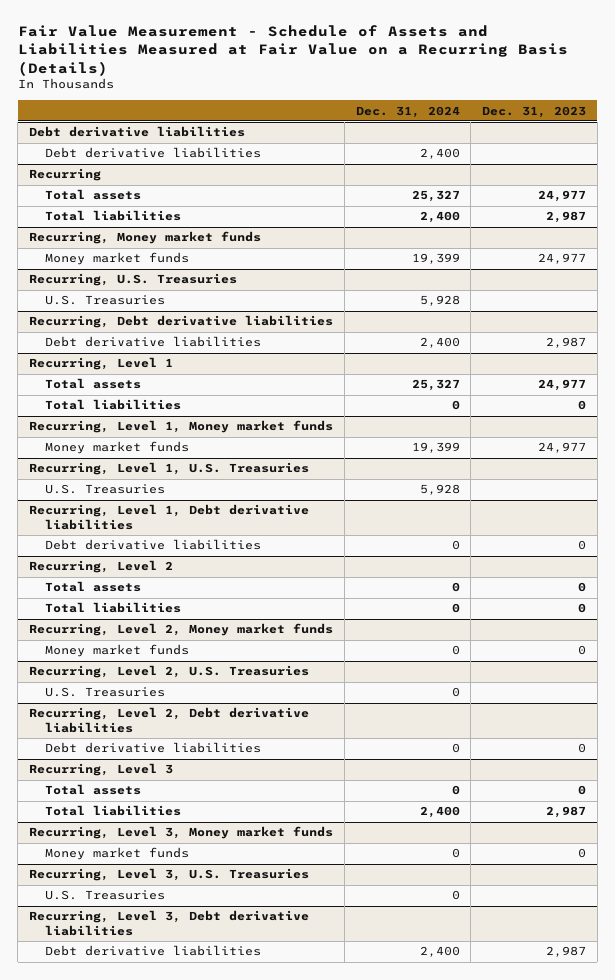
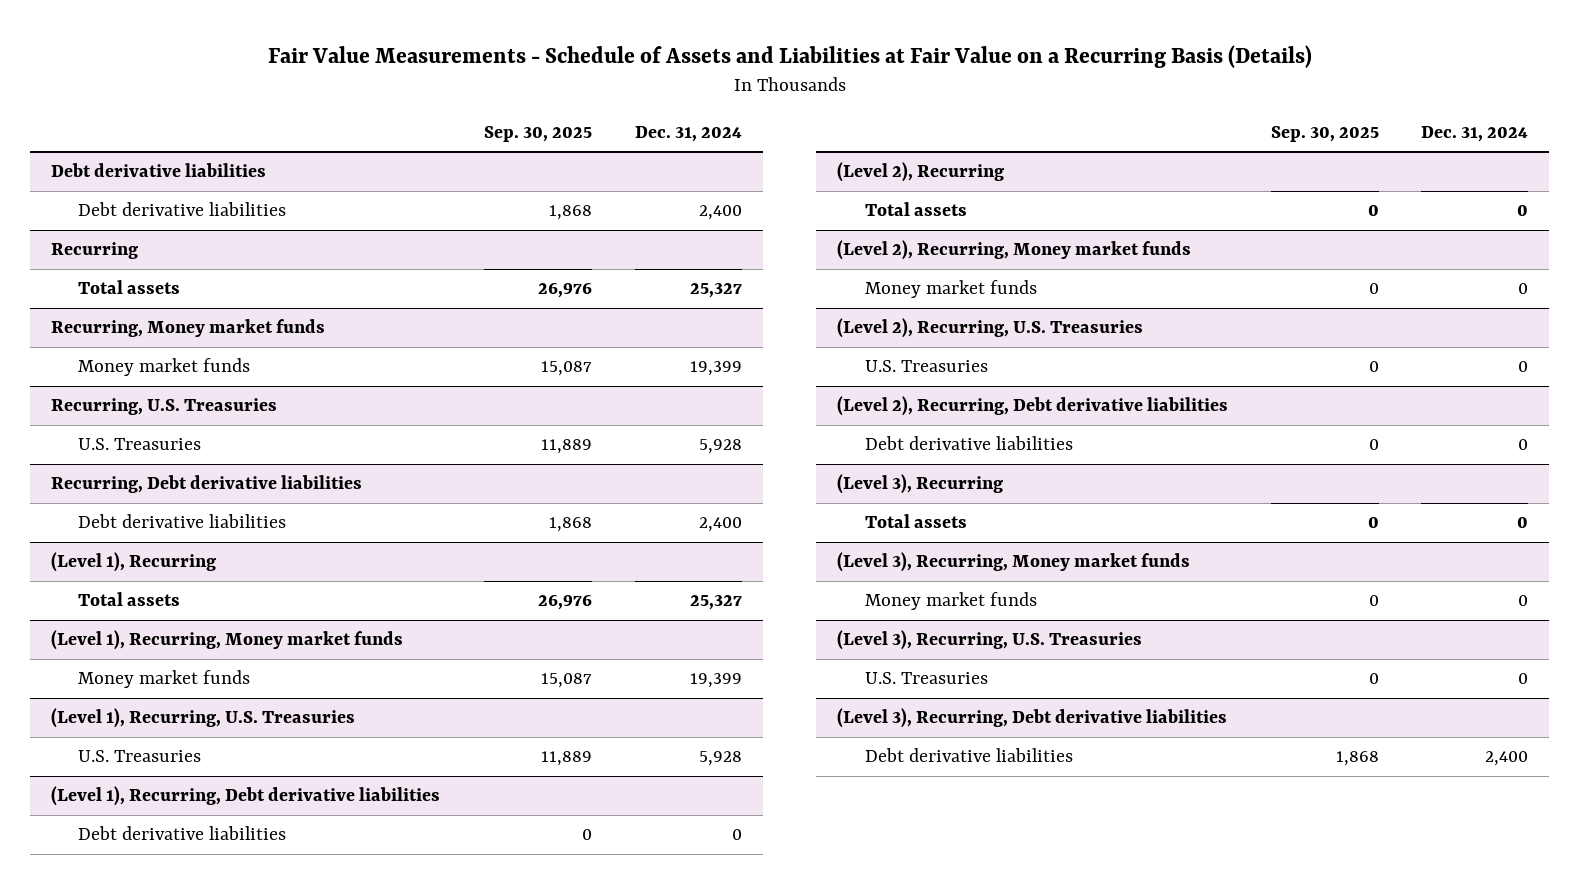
[17,25,568,76] Fair Value Measurement - Schedule of Assets and Liabilities Measured at Fair Value on a Recurring Basis (Details) -> [267,44,1312,68] Fair Value Measurements - Schedule of Assets and Liabilities at Fair Value on a Recurring Basis (Details)
[482,105,587,118] Dec. 31, 2023 -> none
none -> [484,125,593,142] Sep. 30, 2025
[44,210,181,222] Total liabilities -> none
[29,357,174,371] Recurring, Level 1 -> [51,552,217,573] (Level 1), Recurring
[44,399,181,411] Total liabilities -> none
[29,420,334,434] Recurring, Level 1, Money market funds -> [51,630,404,651] (Level 1), Recurring, Money market funds
[29,462,310,476] Recurring, Level 1, U.S. Treasuries -> [51,708,356,729] (Level 1), Recurring, U.S. Treasuries
[29,504,310,531] Recurring, Level 1, Debt derivative liabilities -> [51,786,441,807] (Level 1), Recurring, Debt derivative liabilities
[29,560,174,574] Recurring, Level 2 -> [837,162,1005,183] (Level 2), Recurring
[44,602,181,614] Total liabilities -> none
[29,623,334,637] Recurring, Level 2, Money market funds -> [837,240,1192,261] (Level 2), Recurring, Money market funds
[29,665,310,679] Recurring, Level 2, U.S. Treasuries -> [837,318,1144,339] (Level 2), Recurring, U.S. Treasuries
[29,707,310,734] Recurring, Level 2, Debt derivative liabilities -> [837,396,1229,417] (Level 2), Recurring, Debt derivative liabilities
[29,763,174,777] Recurring, Level 3 -> [837,474,1004,495] (Level 3), Recurring
[44,805,181,817] Total liabilities -> none
[29,826,334,840] Recurring, Level 3, Money market funds -> [837,552,1191,573] (Level 3), Recurring, Money market funds
[29,868,310,882] Recurring, Level 3, U.S. Treasuries -> [837,630,1143,651] (Level 3), Recurring, U.S. Treasuries
[29,910,310,937] Recurring, Level 3, Debt derivative liabilities -> [837,708,1228,729] (Level 3), Recurring, Debt derivative liabilities

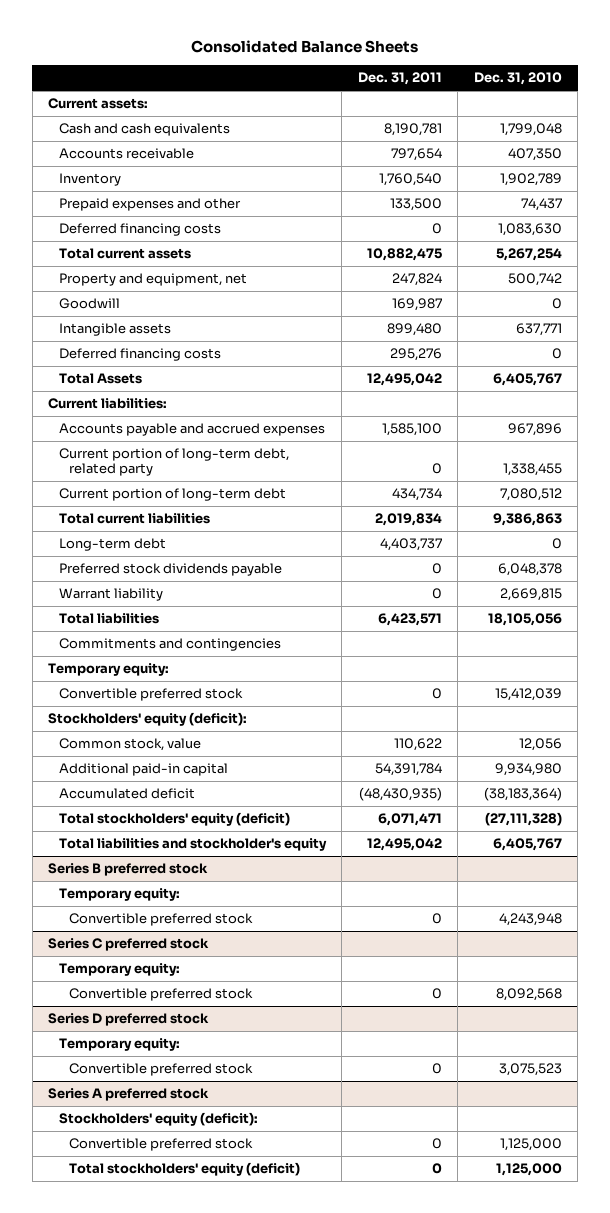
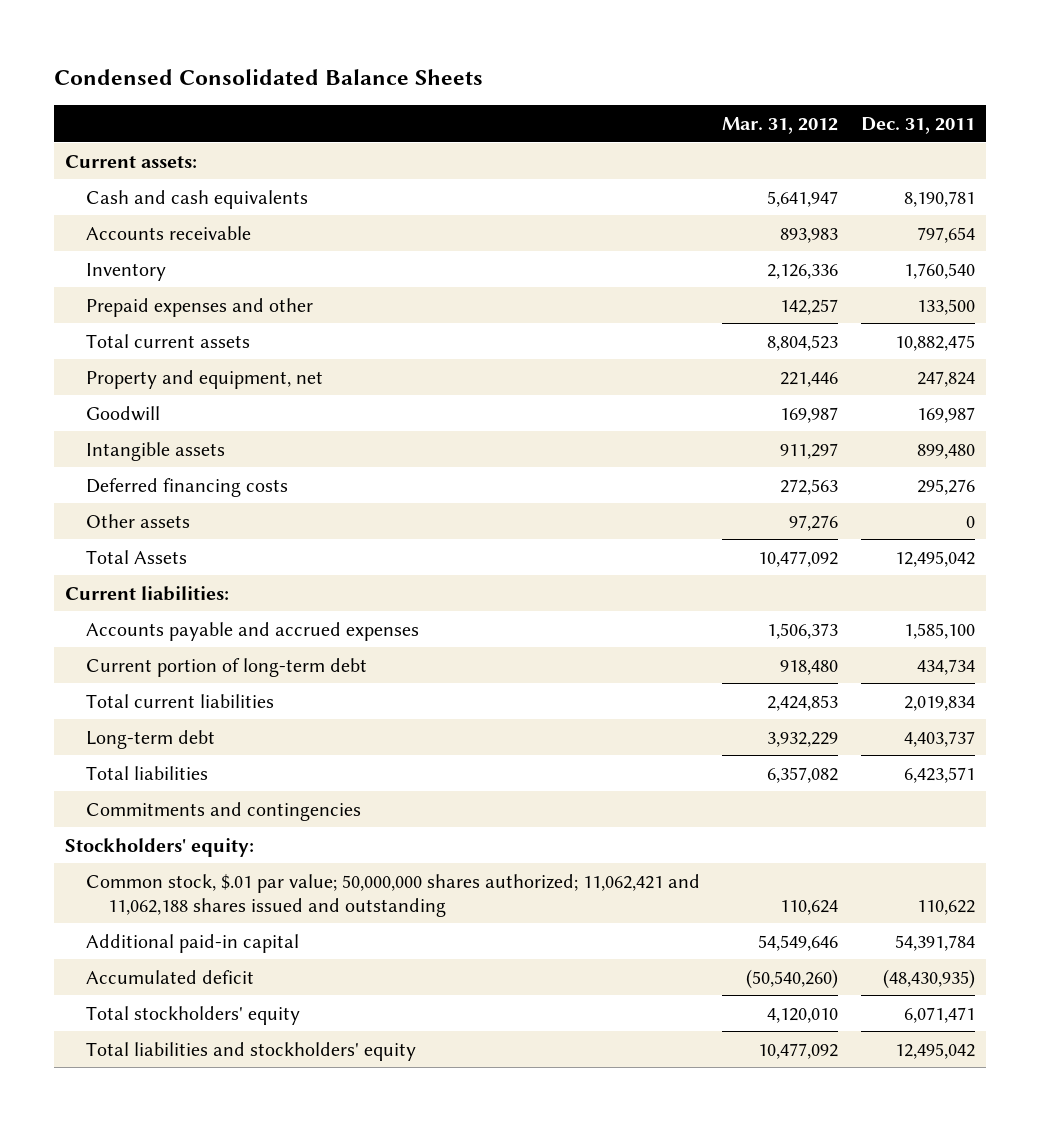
[190,40,418,54] Consolidated Balance Sheets -> [54,69,484,86] Condensed Consolidated Balance Sheets
[473,72,562,86] Dec. 31, 2010 -> none
none -> [722,116,839,134] Mar. 31, 2012
[58,223,221,237] Deferred financing costs -> none
none -> [86,513,191,528] Other assets
[58,448,289,477] Current portion of long-term debt, related party -> none
[58,563,282,577] Preferred stock dividends payable -> none
[58,588,163,602] Warrant liability -> none
[48,663,170,677] Temporary equity: -> none
[58,688,243,702] Convertible preferred stock -> none
[48,712,248,727] Stockholders' equity (deficit): -> [65,837,255,857] Stockholders' equity:
[58,738,201,752] Common stock, value -> [86,873,701,917] Common stock, $.01 par value; 50,000,000 shares authorized; 11,062,421 and 11,062,188 shares issued and outstanding
[48,863,209,877] Series B preferred stock -> none
[58,888,180,902] Temporary equity: -> none
[69,913,254,927] Convertible preferred stock -> none
[48,938,210,952] Series C preferred stock -> none
[58,963,180,977] Temporary equity: -> none
[69,988,254,1002] Convertible preferred stock -> none
[48,1013,210,1027] Series D preferred stock -> none
[58,1038,180,1052] Temporary equity: -> none
[69,1063,254,1077] Convertible preferred stock -> none
[48,1088,210,1102] Series A preferred stock -> none
[58,1112,258,1127] Stockholders' equity (deficit): -> none
[69,1138,254,1152] Convertible preferred stock -> none
[69,1162,301,1177] Total stockholders' equity (deficit) -> none
[58,812,290,827] Total stockholders' equity (deficit) -> [86,1005,301,1025] Total stockholders' equity
[58,838,327,852] Total liabilities and stockholder's equity -> [86,1041,417,1061] Total liabilities and stockholders' equity

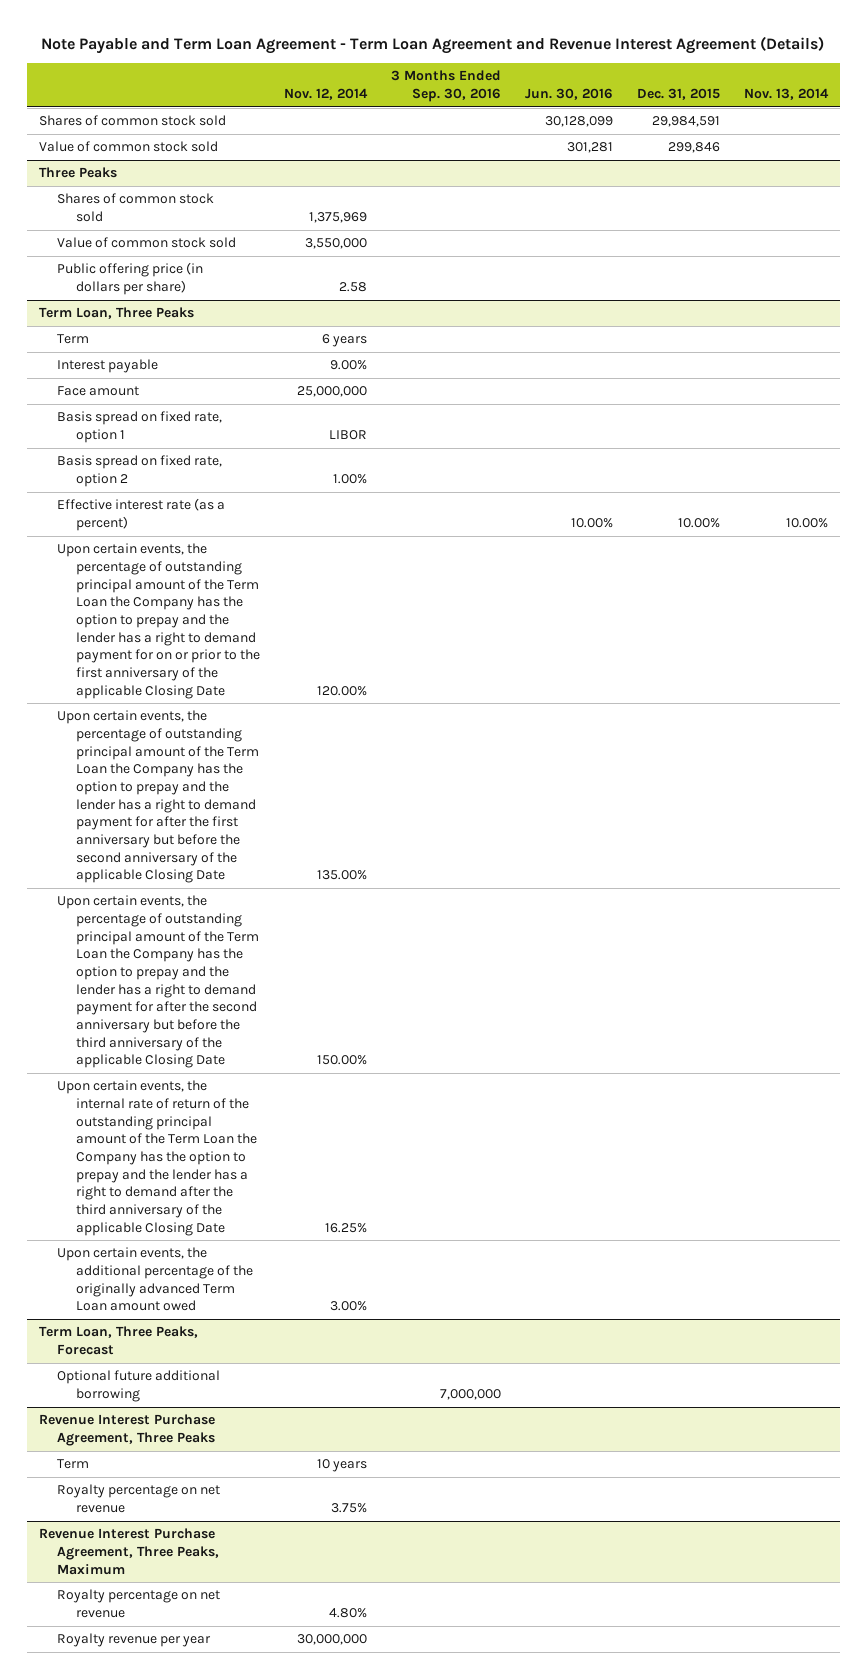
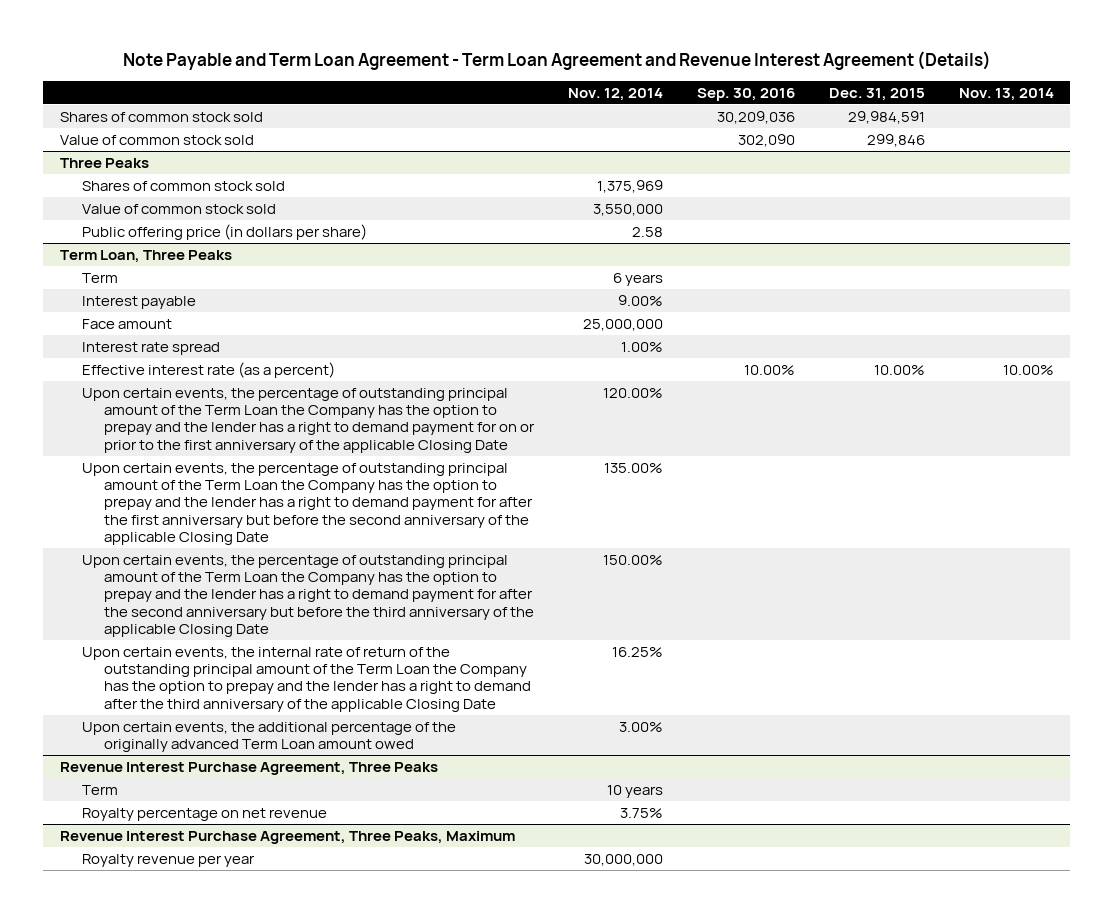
[390,70,501,102] 3 Months Ended Sep. 30, 2016 -> none
[524,87,613,100] Jun. 30, 2016 -> none
none -> [696,87,795,101] Sep. 30, 2016
[57,411,223,444] Basis spread on fixed rate, option 1 -> none
[57,455,223,488] Basis spread on fixed rate, option 2 -> none
none -> [82,341,221,355] Interest rate spread
[39,1326,199,1356] Term Loan, Three Peaks, Forecast -> none
[57,1370,221,1403] Optional future additional borrowing -> none
[57,1589,221,1619] Royalty percentage on net revenue -> none

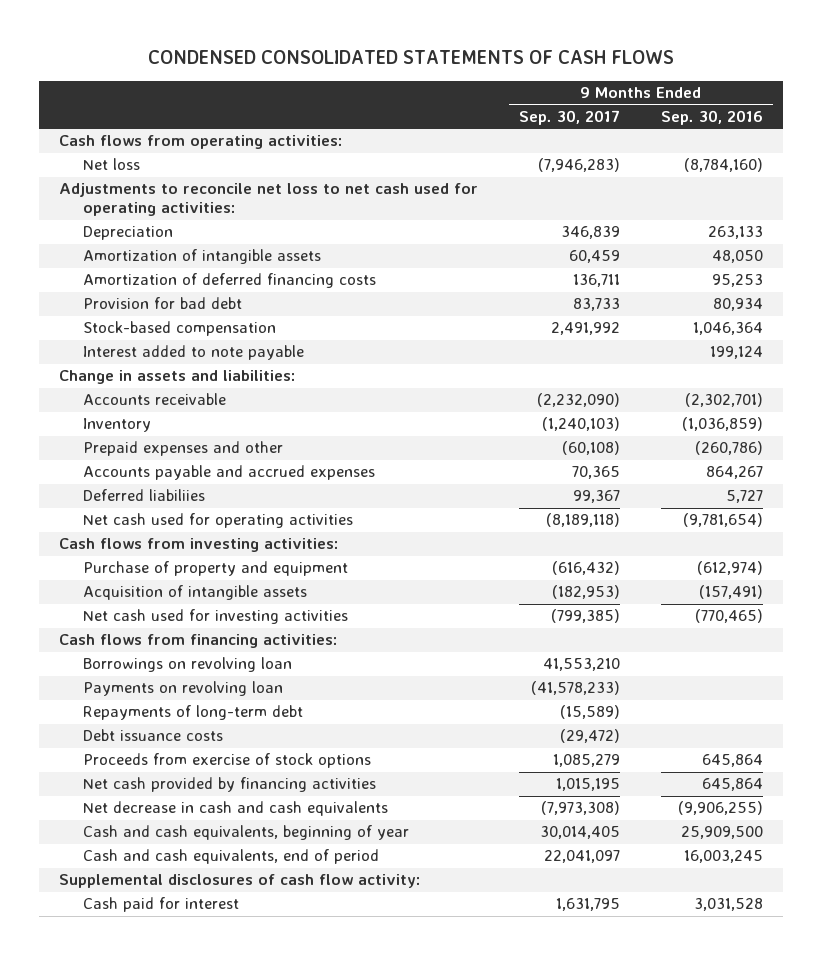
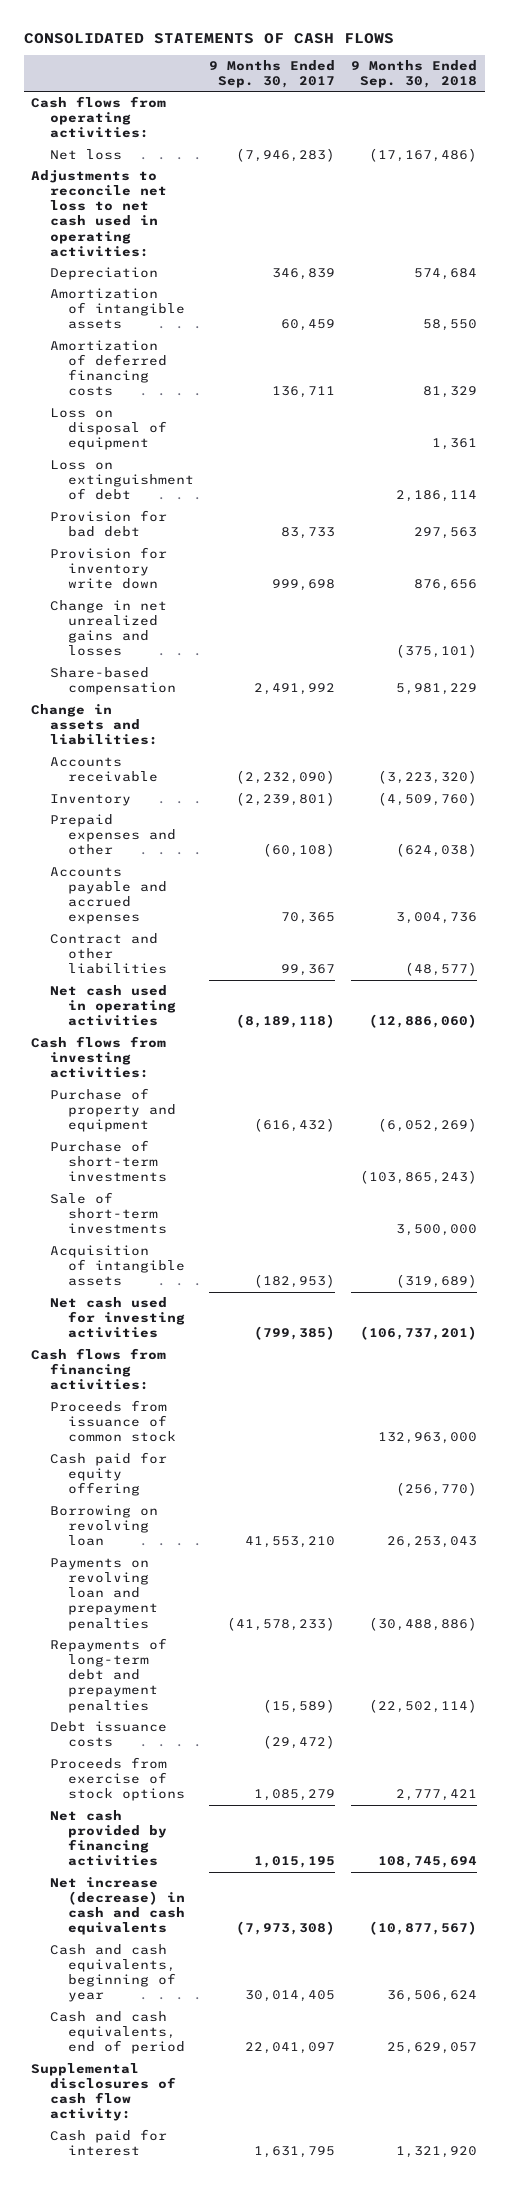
[148,50,675,65] CONDENSED CONSOLIDATED STATEMENTS OF CASH FLOWS -> [23,32,394,44] CONSOLIDATED STATEMENTS OF CASH FLOWS
[660,109,763,125] Sep. 30, 2016 -> none
none -> [351,59,478,89] 9 Months Ended Sep. 30, 2018
[59,183,479,217] Adjustments to reconcile net loss to net cash used for operating activities: -> [31,169,167,257] Adjustments to reconcile net loss to net cash used in operating activities:
none -> [49,407,167,451] Loss on disposal of equipment
none -> [49,459,194,501] Loss on extinguishment of debt
[82,345,304,361] Interest added to note payable -> none
none -> [49,546,167,590] Provision for inventory write down
none -> [49,599,167,657] Change in net unrealized gains and losses
[82,321,276,337] Stock-based compensation -> [49,666,176,696] Share-based compensation
[542,417,621,432] (1,240,103) -> [236,791,336,806] (2,239,801)
[82,489,205,502] Deferred liabiliies -> [49,932,167,975] Contract and other liabilities
[82,513,353,529] Net cash used for operating activities -> [49,984,176,1027] Net cash used in operating activities
none -> [49,1139,167,1183] Purchase of short-term investments
none -> [49,1191,167,1235] Sale of short-term investments
none -> [49,1399,176,1443] Proceeds from issuance of common stock
none -> [49,1451,167,1497] Cash paid for equity offering
[82,657,292,673] Borrowings on revolving loan -> [49,1504,158,1547] Borrowing on revolving loan
[82,681,283,697] Payments on revolving loan -> [49,1557,158,1631] Payments on revolving loan and prepayment penalties
[82,705,303,721] Repayments of long-term debt -> [49,1637,167,1713] Repayments of long-term debt and prepayment penalties
[82,801,388,817] Net decrease in cash and cash equivalents -> [49,1876,185,1936] Net increase (decrease) in cash and cash equivalents

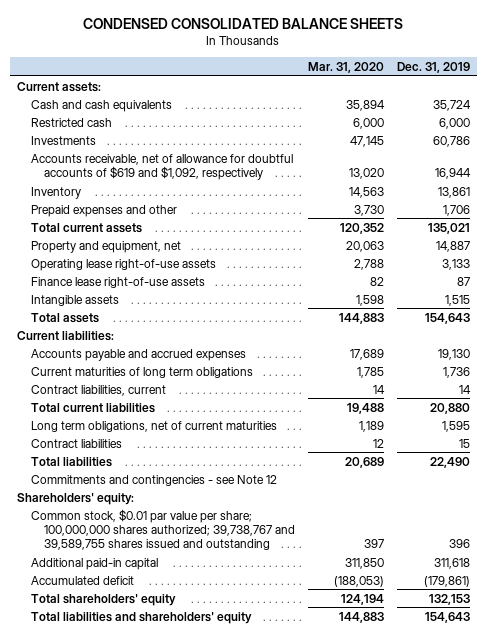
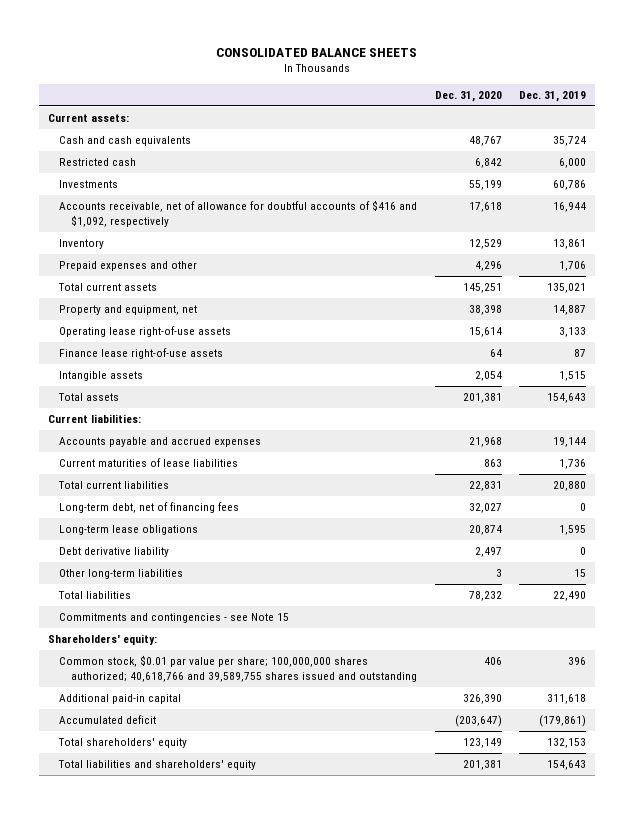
[83,17,404,29] CONDENSED CONSOLIDATED BALANCE SHEETS -> [215,47,417,57] CONSOLIDATED BALANCE SHEETS
[308,61,385,73] Mar. 31, 2020 -> none
none -> [434,90,502,102] Dec. 31, 2020
[30,153,293,180] Accounts receivable, net of allowance for doubtful accounts of $619 and $1,092, respectively -> [59,199,418,227] Accounts receivable, net of allowance for doubtful accounts of $416 and $1,092, respectively
[30,384,166,396] Contract liabilities, current -> none
[438,348,471,360] 19,130 -> [553,436,587,447] 19,144
[30,366,253,378] Current maturities of long term obligations -> [59,457,239,467] Current maturities of lease liabilities
[30,438,122,448] Contract liabilities -> none
[30,420,277,432] Long term obligations, net of current maturities -> [59,501,240,513] Long-term debt, net of financing fees
[442,420,471,432] 1,595 -> [580,502,587,511] 0
none -> [59,524,199,535] Long-term lease obligations
none -> [59,546,170,557] Debt derivative liability
none -> [59,568,184,579] Other long-term liabilities
[30,474,277,486] Commitments and contingencies - see Note 12 -> [59,612,290,623] Commitments and contingencies - see Note 15
[30,508,296,551] Common stock, $0.01 par value per share; 100,000,000 shares authorized; 39,738,767 and 39,589,755 shares issued and outstanding -> [59,654,418,682] Common stock, $0.01 par value per share; 100,000,000 shares authorized; 40,618,766 and 39,589,755 shares issued and outstanding

